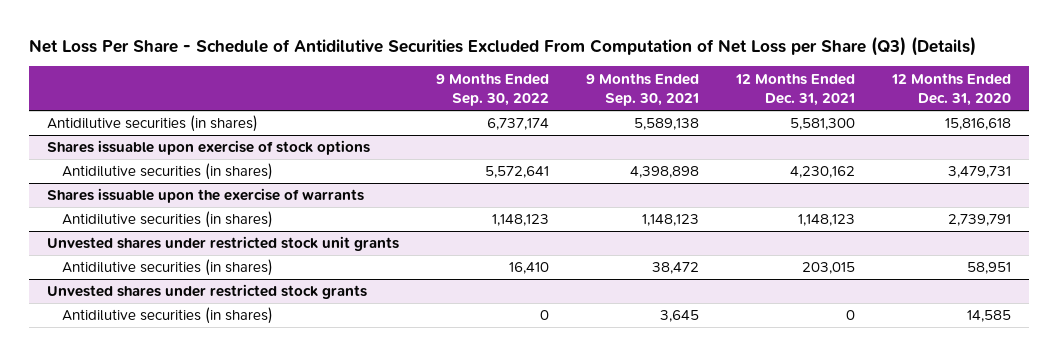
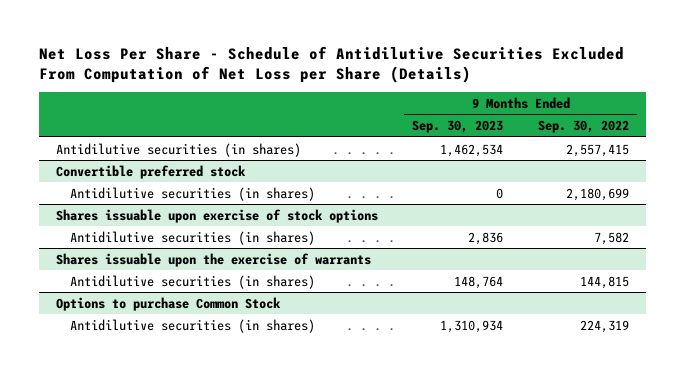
[28,35,976,56] Net Loss Per Share - Schedule of Antidilutive Securities Excluded From Computation of Net Loss per Share (Q3) (Details) -> [39,46,625,84] Net Loss Per Share - Schedule of Antidilutive Securities Excluded From Computation of Net Loss per Share (Details)
[585,72,699,106] 9 Months Ended Sep. 30, 2021 -> none
[734,72,855,106] 12 Months Ended Dec. 31, 2021 -> none
[890,72,1011,106] 12 Months Ended Dec. 31, 2020 -> none
none -> [412,120,504,134] Sep. 30, 2023
[486,118,549,131] 6,737,174 -> [565,143,629,157] 2,557,415
none -> [56,164,247,179] Convertible preferred stock
none -> [69,186,315,201] Antidilutive securities (in shares)
[484,166,549,179] 5,572,641 -> [593,231,629,245] 7,582
[47,284,368,300] Unvested shares under restricted stock grants -> none
[61,307,273,325] Antidilutive securities (in shares) -> none
[491,214,549,227] 1,148,123 -> [579,275,629,289] 144,815
[47,236,400,252] Unvested shares under restricted stock unit grants -> [56,296,282,311] Options to purchase Common Stock
[508,262,549,275] 16,410 -> [579,319,629,333] 224,319

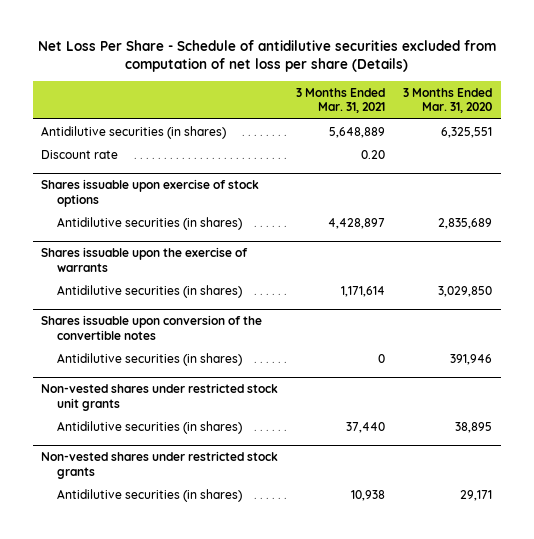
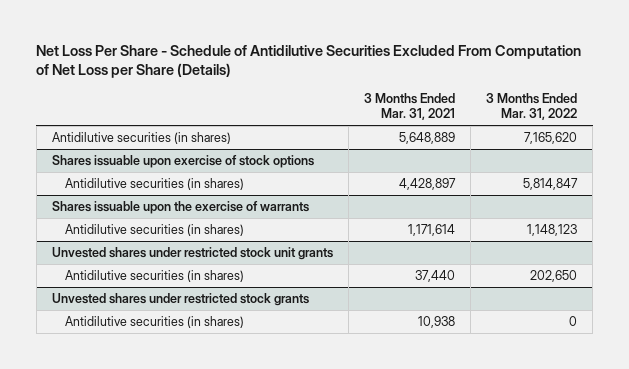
[37,39,496,73] Net Loss Per Share - Schedule of antidilutive securities excluded from computation of net loss per share (Details) -> [36,44,582,78] Net Loss Per Share - Schedule of Antidilutive Securities Excluded From Computation of Net Loss per Share (Details)
[403,87,493,114] 3 Months Ended Mar. 31, 2020 -> none
none -> [486,93,578,121] 3 Months Ended Mar. 31, 2022
[41,149,119,159] Discount rate -> none
[41,315,263,340] Shares issuable upon conversion of the convertible notes -> none
[57,352,243,366] Antidilutive securities (in shares) -> none
[41,383,279,411] Non-vested shares under restricted stock unit grants -> [51,246,333,260] Unvested shares under restricted stock unit grants
[41,451,279,479] Non-vested shares under restricted stock grants -> [51,292,309,306] Unvested shares under restricted stock grants

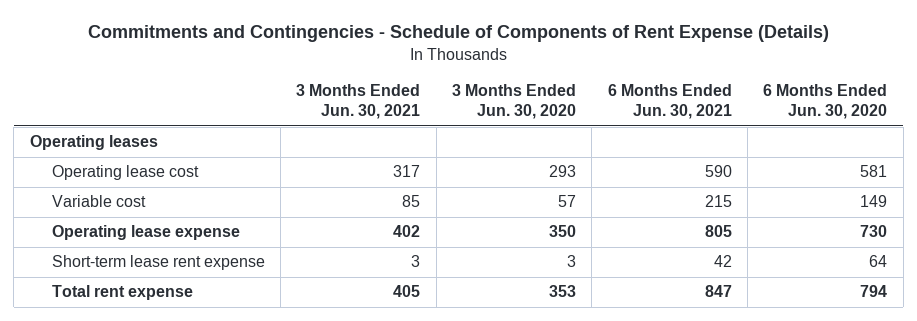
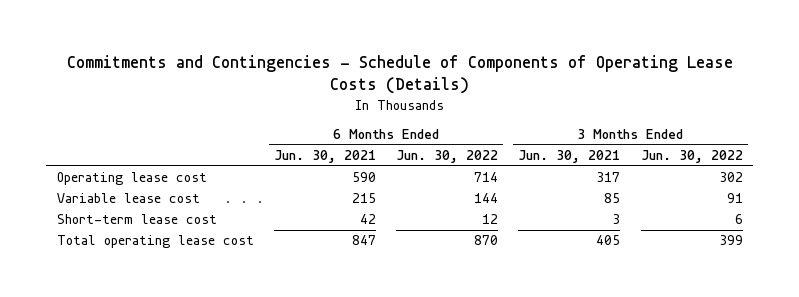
[87,25,829,43] Commitments and Contingencies - Schedule of Components of Rent Expense (Details) -> [66,55,733,95] Commitments and Contingencies - Schedule of Components of Operating Lease Costs (Details)
[451,83,576,120] 3 Months Ended Jun. 30, 2020 -> none
[763,83,888,120] 6 Months Ended Jun. 30, 2020 -> none
none -> [396,150,499,164] Jun. 30, 2022
none -> [640,150,743,164] Jun. 30, 2022
[29,135,158,151] Operating leases -> none
[51,225,240,241] Operating lease expense -> none
[51,195,146,208] Variable cost -> [56,193,200,204] Variable lease cost
[51,255,265,271] Short-term lease rent expense -> [56,214,217,225] Short-term lease cost
[51,285,193,301] Total rent expense -> [56,235,254,249] Total operating lease cost

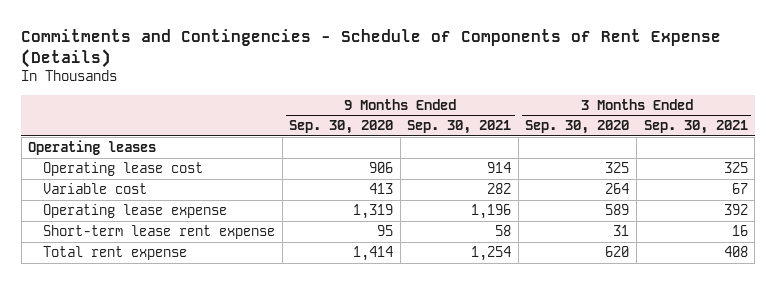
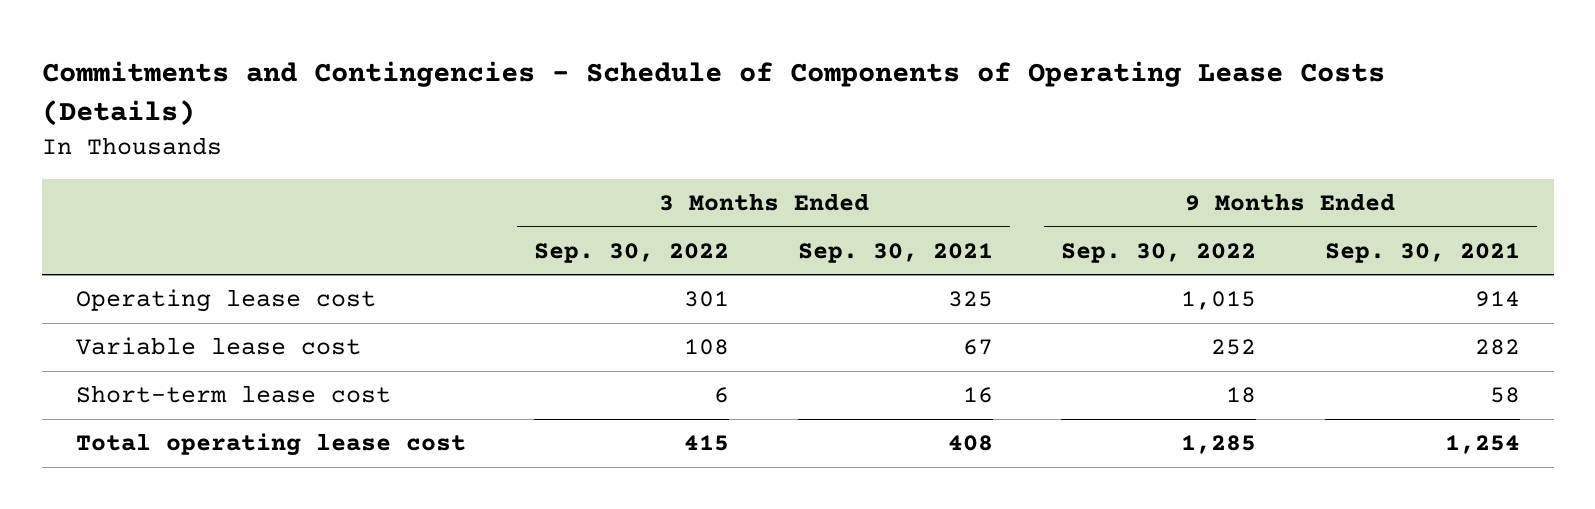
[21,29,722,68] Commitments and Contingencies - Schedule of Components of Rent Expense (Details) -> [41,60,1385,126] Commitments and Contingencies - Schedule of Components of Operating Lease Costs (Details)
[289,120,394,135] Sep. 30, 2020 -> none
[525,120,630,135] Sep. 30, 2020 -> none
none -> [534,242,730,263] Sep. 30, 2022
none -> [1061,242,1257,263] Sep. 30, 2022
[28,140,157,156] Operating leases -> none
[43,204,228,219] Operating lease expense -> none
[43,183,148,195] Variable cost -> [75,337,361,356] Variable lease cost
[43,225,276,240] Short-term lease rent expense -> [75,385,391,404] Short-term lease cost
[43,246,188,261] Total rent expense -> [75,433,466,457] Total operating lease cost

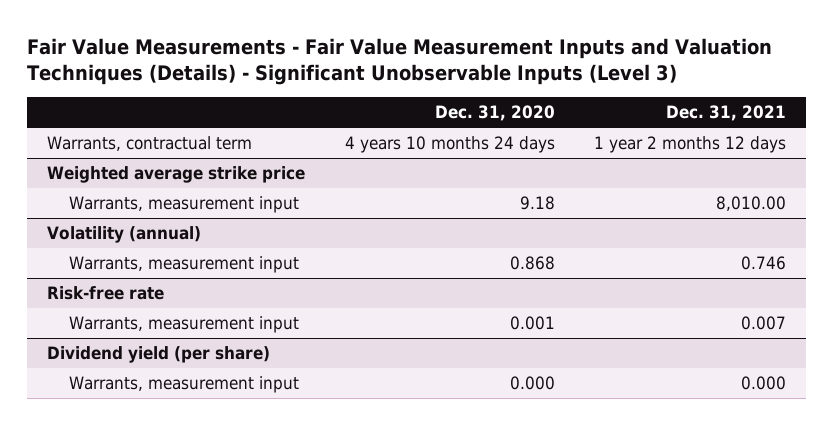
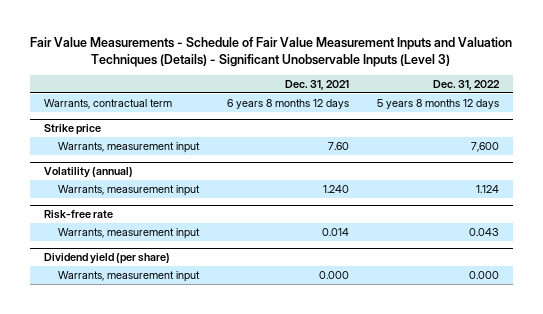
[27,37,773,85] Fair Value Measurements - Fair Value Measurement Inputs and Valuation Techniques (Details) - Significant Unobservable Inputs (Level 3) -> [30,36,513,67] Fair Value Measurements - Schedule of Fair Value Measurement Inputs and Valuation Techniques (Details) - Significant Unobservable Inputs (Level 3)
[434,105,555,122] Dec. 31, 2020 -> none
none -> [432,79,500,90] Dec. 31, 2022
[594,136,787,154] 1 year 2 months 12 days -> [226,98,349,109] 6 years 8 months 12 days
[47,166,306,184] Weighted average strike price -> [43,123,101,135] Strike price
[716,196,787,212] 8,010.00 -> [327,141,349,150] 7.60
[741,256,787,271] 0.746 -> [322,184,349,193] 1.240
[741,316,787,331] 0.007 -> [321,227,349,236] 0.014

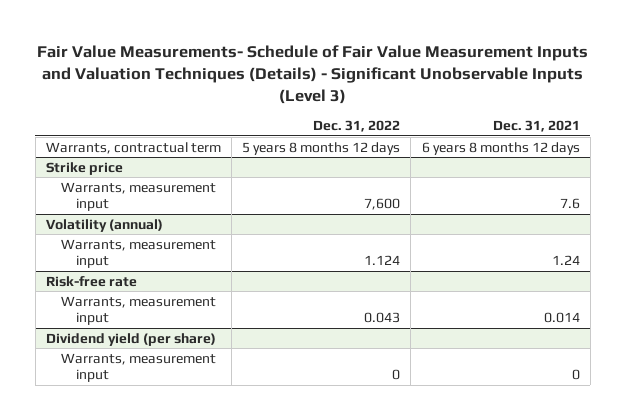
[30,36,513,67] Fair Value Measurements - Schedule of Fair Value Measurement Inputs and Valuation Techniques (Details) - Significant Unobservable Inputs (Level 3) -> [36,45,588,105] Fair Value Measurements- Schedule of Fair Value Measurement Inputs and Valuation Techniques (Details) - Significant Unobservable Inputs (Level 3)
[327,141,349,150] 7.60 -> [559,198,580,210] 7.6
[322,184,349,193] 1.240 -> [551,255,580,266] 1.24
[318,270,349,279] 0.000 -> [571,369,580,381] 0
[468,270,499,279] 0.000 -> [392,369,401,381] 0

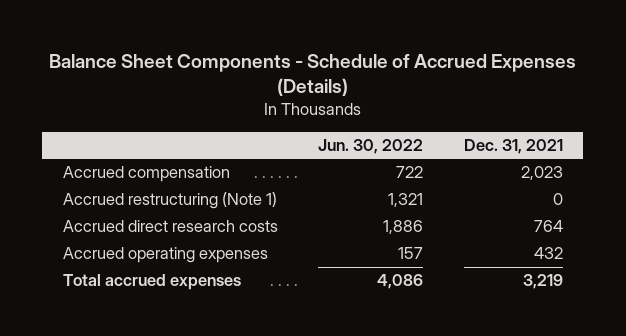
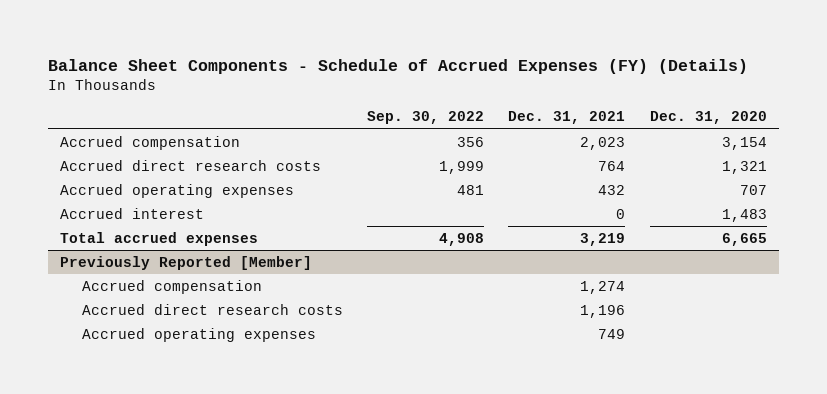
[48,53,576,97] Balance Sheet Components - Schedule of Accrued Expenses (Details) -> [48,58,749,74] Balance Sheet Components - Schedule of Accrued Expenses (FY) (Details)
[318,139,424,155] Jun. 30, 2022 -> none
none -> [367,111,485,125] Sep. 30, 2022
none -> [649,111,767,125] Dec. 31, 2020
[62,192,277,210] Accrued restructuring (Note 1) -> none
none -> [60,207,205,219] Accrued interest
none -> [60,255,313,270] Previously Reported [Member]
none -> [81,279,262,294] Accrued compensation
none -> [81,303,343,315] Accrued direct research costs
none -> [81,327,316,342] Accrued operating expenses

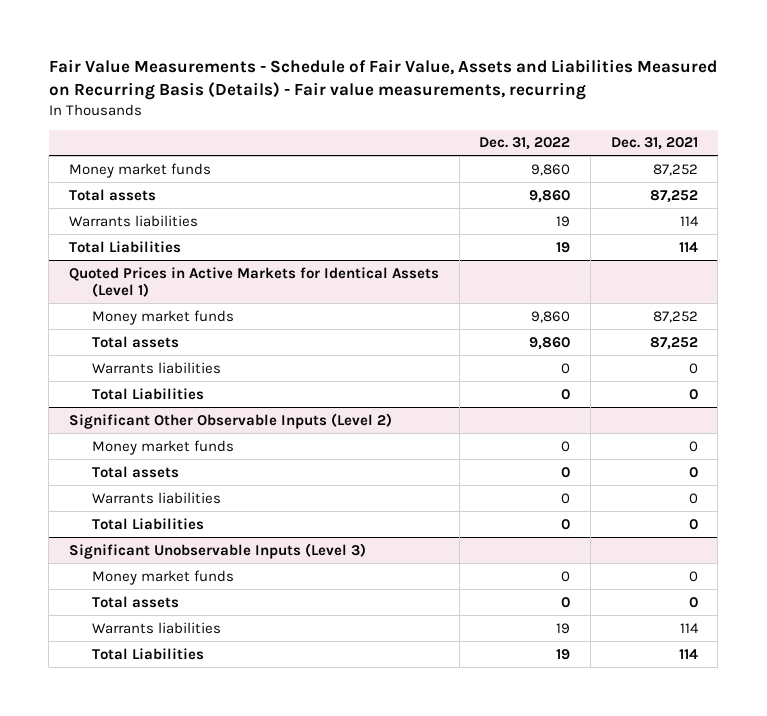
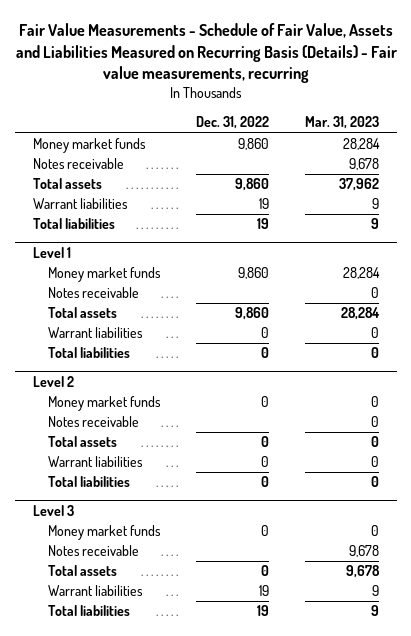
[610,137,698,151] Dec. 31, 2021 -> none
none -> [304,116,379,130] Mar. 31, 2023
none -> [32,158,124,170] Notes receivable
[68,214,198,227] Warrants liabilities -> [32,198,128,210] Warrant liabilities
[68,240,181,253] Total Liabilities -> [32,218,115,230] Total liabilities
[68,266,439,297] Quoted Prices in Active Markets for Identical Assets (Level 1) -> [32,246,71,258] Level 1
none -> [47,287,139,299] Notes receivable
[92,361,222,374] Warrants liabilities -> [47,327,143,339] Warrant liabilities
[92,387,205,400] Total Liabilities -> [47,347,130,359] Total liabilities
[68,412,392,429] Significant Other Observable Inputs (Level 2) -> [32,375,74,387] Level 2
none -> [47,416,139,428] Notes receivable
[92,491,222,504] Warrants liabilities -> [47,456,143,468] Warrant liabilities
[92,517,205,530] Total Liabilities -> [47,476,130,488] Total liabilities
[68,542,366,559] Significant Unobservable Inputs (Level 3) -> [32,504,74,516] Level 3
none -> [47,545,139,557] Notes receivable
[92,621,222,634] Warrants liabilities -> [47,585,143,597] Warrant liabilities
[92,647,205,660] Total Liabilities -> [47,605,130,617] Total liabilities

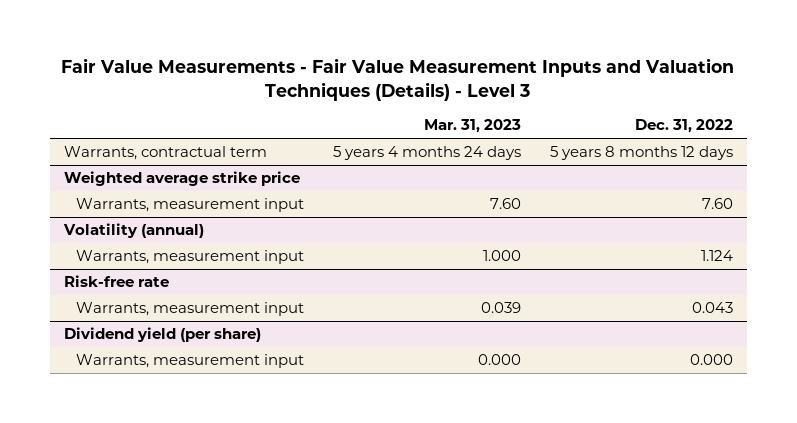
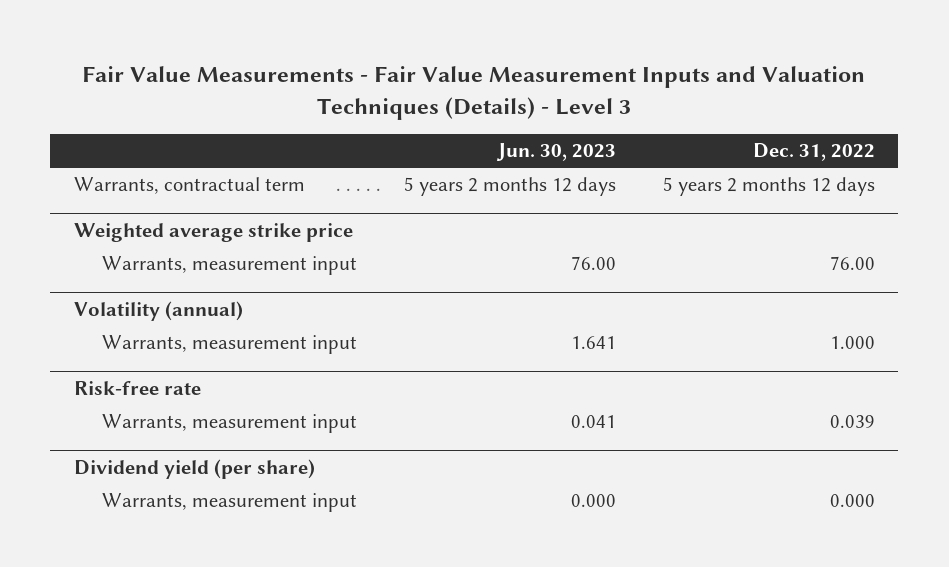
[423,119,521,134] Mar. 31, 2023 -> none
none -> [496,143,617,162] Jun. 30, 2023
[549,146,733,161] 5 years 8 months 12 days -> [662,177,875,197] 5 years 2 months 12 days
[701,198,733,210] 7.60 -> [829,256,875,271] 76.00
[700,250,733,262] 1.124 -> [829,336,875,350] 1.000
[691,302,733,314] 0.043 -> [829,415,875,429] 0.039

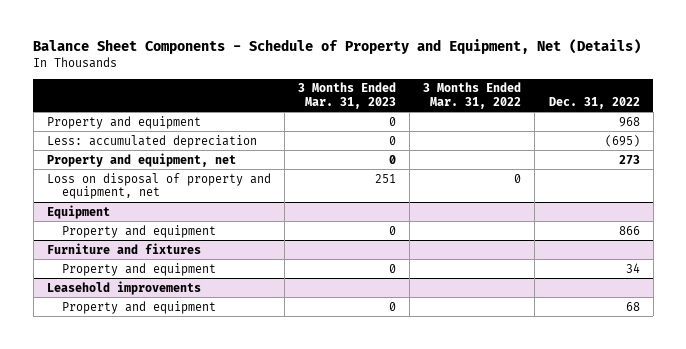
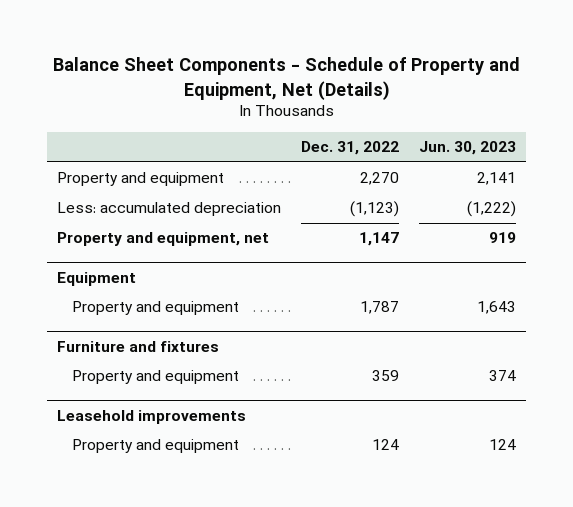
[297,82,396,109] 3 Months Ended Mar. 31, 2023 -> none
[423,82,522,109] 3 Months Ended Mar. 31, 2022 -> none
none -> [419,141,517,156] Jun. 30, 2023
[46,172,271,200] Loss on disposal of property and equipment, net -> none
[618,116,640,127] 968 -> [360,172,400,186] 2,270
[604,134,640,147] (695) -> [350,201,400,218] (1,123)
[618,154,640,164] 273 -> [359,232,400,247] 1,147
[618,225,640,235] 866 -> [360,301,400,315] 1,787
[625,262,640,273] 34 -> [372,370,400,382] 359
[625,301,640,311] 68 -> [372,439,400,451] 124

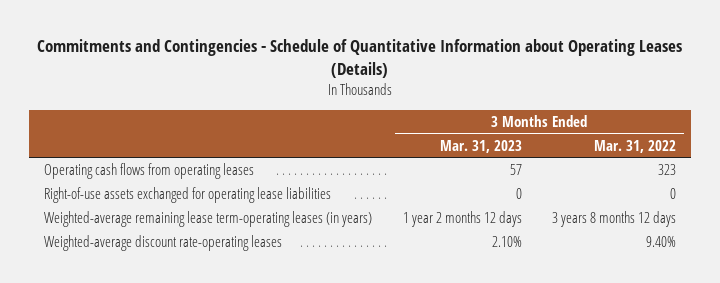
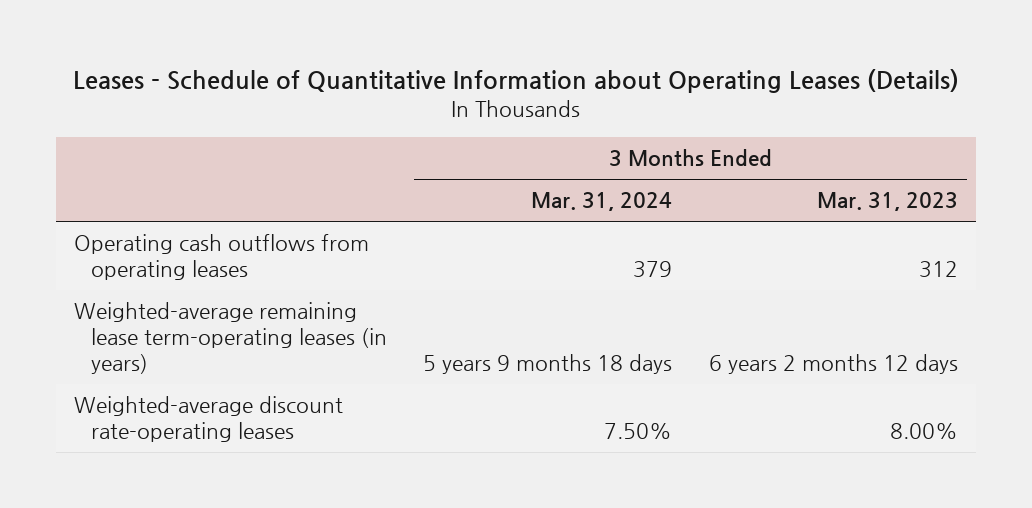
[37,38,683,78] Commitments and Contingencies - Schedule of Quantitative Information about Operating Leases (Details) -> [73,69,960,94] Leases - Schedule of Quantitative Information about Operating Leases (Details)
[594,139,677,153] Mar. 31, 2022 -> none
none -> [531,192,673,212] Mar. 31, 2024
[44,187,332,204] Right-of-use assets exchanged for operating lease liabilities -> none
[44,163,255,180] Operating cash flows from operating leases -> [74,234,370,281] Operating cash outflows from operating leases
[509,164,522,176] 57 -> [918,261,958,279] 312
[402,211,522,228] 1 year 2 months 12 days -> [708,354,958,375] 6 years 2 months 12 days
[491,236,522,248] 2.10% -> [889,423,958,440] 8.00%

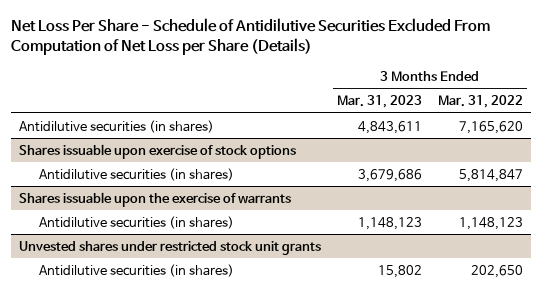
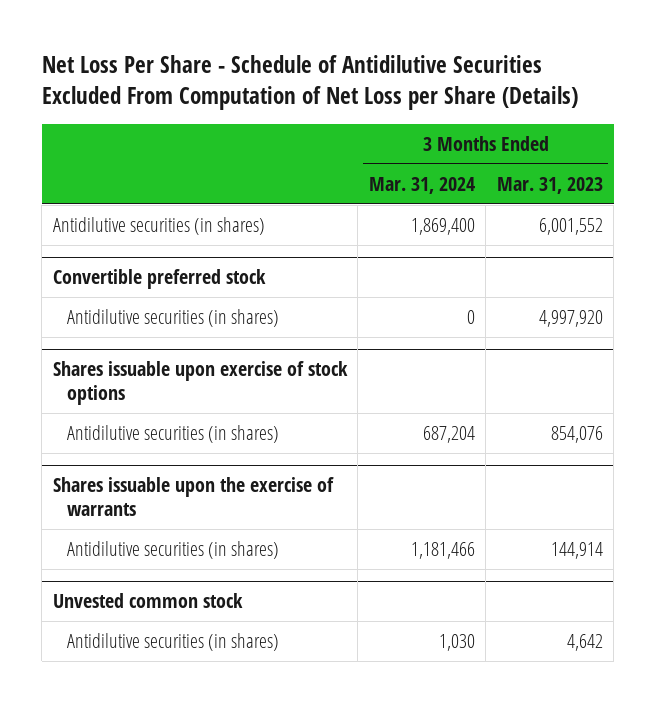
[438,95,524,109] Mar. 31, 2022 -> none
none -> [368,176,475,194] Mar. 31, 2024
[357,120,422,134] 4,843,611 -> [538,218,603,236] 6,001,552
none -> [52,269,266,290] Convertible preferred stock
none -> [67,309,280,328] Antidilutive securities (in shares)
[357,168,422,182] 3,679,686 -> [550,426,603,444] 854,076
[357,216,422,230] 1,148,123 -> [550,542,603,560] 144,914
[18,240,321,255] Unvested shares under restricted stock unit grants -> [52,593,243,609] Unvested common stock
[377,264,422,278] 15,802 -> [566,634,603,652] 4,642

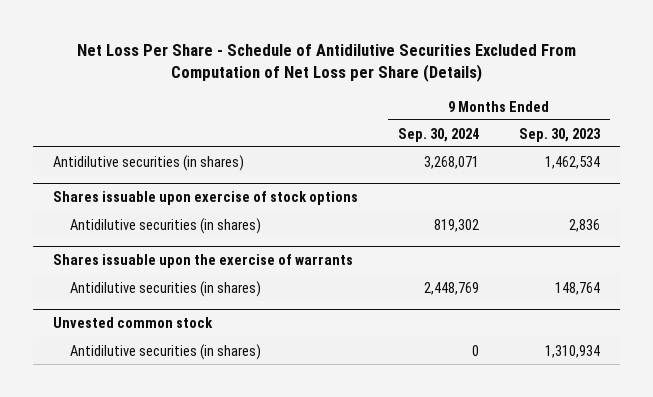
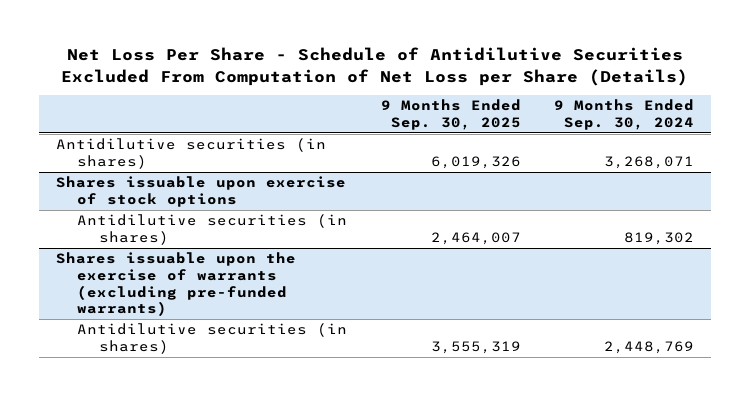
[519,127,602,142] Sep. 30, 2023 -> none
none -> [380,99,521,131] 9 Months Ended Sep. 30, 2025
[53,254,354,269] Shares issuable upon the exercise of warrants -> [55,252,296,317] Shares issuable upon the exercise of warrants (excluding pre-funded warrants)
[53,317,214,329] Unvested common stock -> none
[69,343,261,360] Antidilutive securities (in shares) -> none

